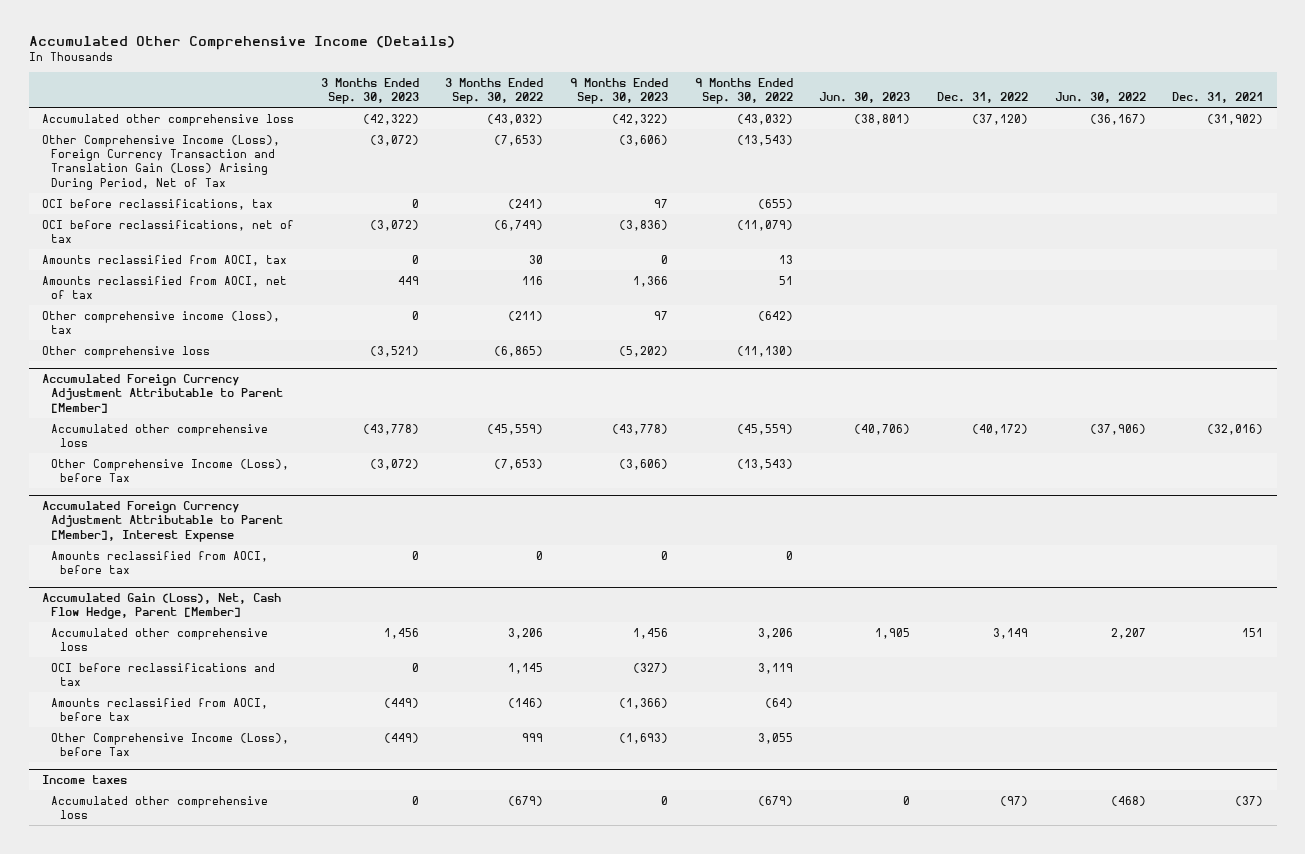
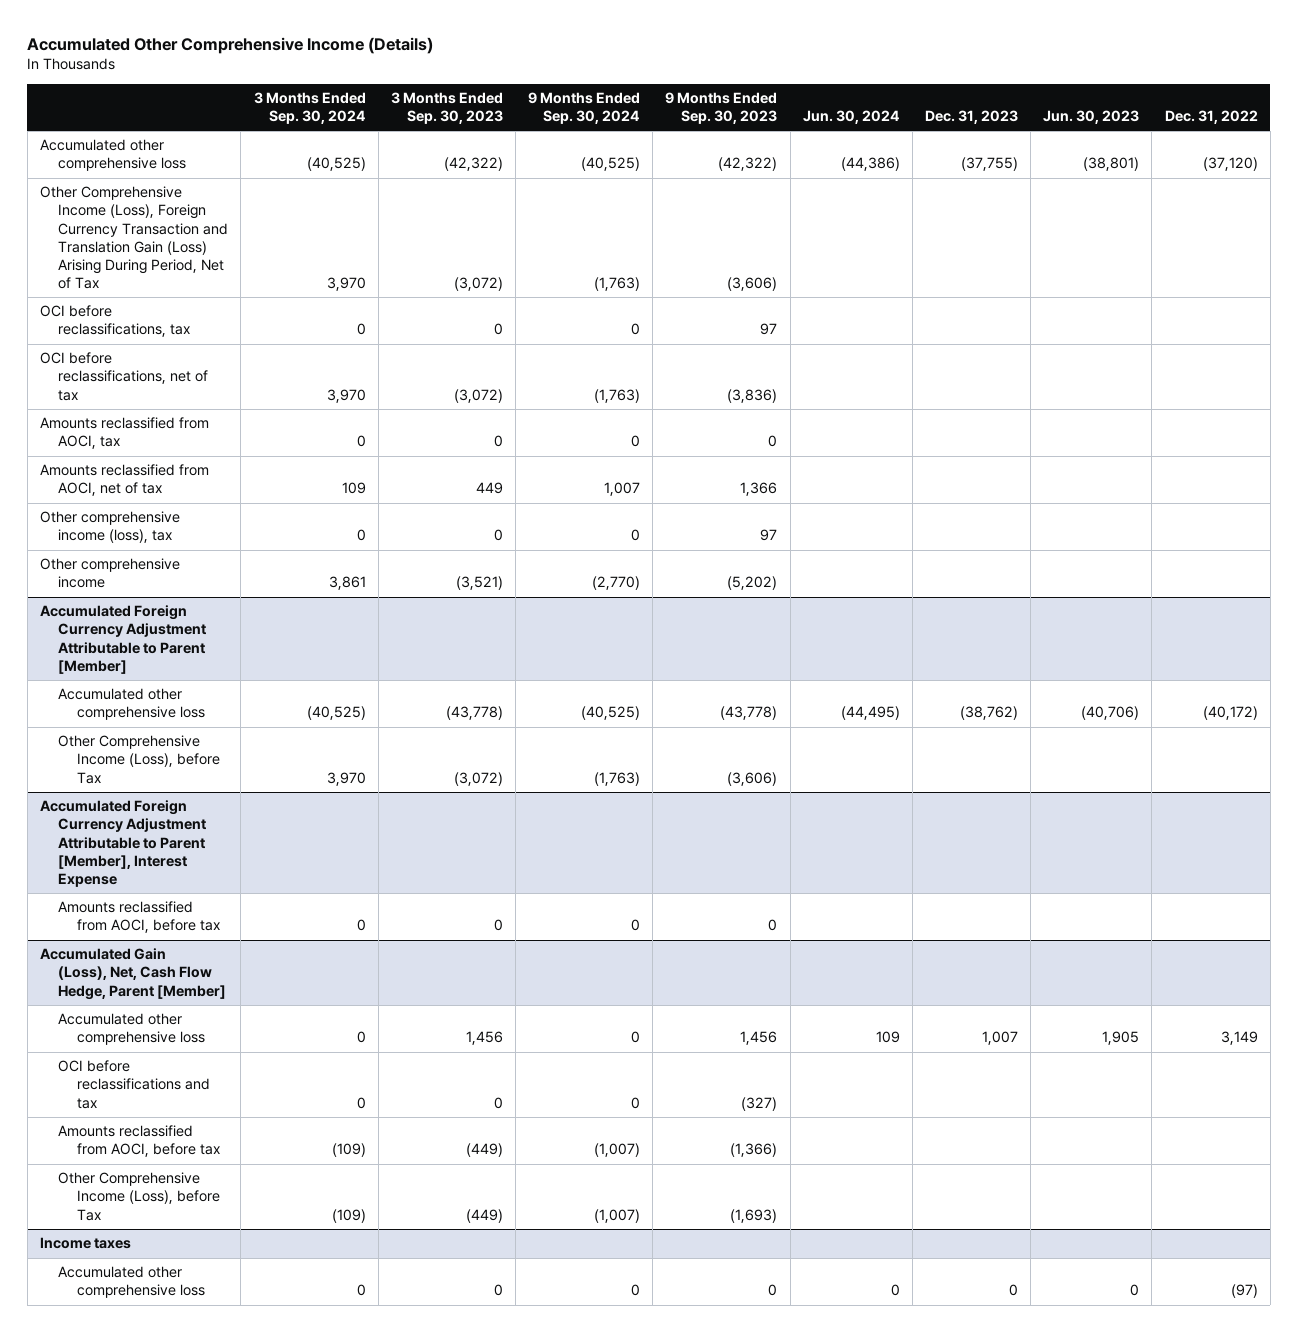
[445,77,544,105] 3 Months Ended Sep. 30, 2022 -> none
[694,77,793,105] 9 Months Ended Sep. 30, 2022 -> none
[1054,92,1146,104] Jun. 30, 2022 -> none
[1172,92,1264,104] Dec. 31, 2021 -> none
none -> [253,92,366,125] 3 Months Ended Sep. 30, 2024
none -> [528,92,641,125] 9 Months Ended Sep. 30, 2024
none -> [802,110,900,125] Jun. 30, 2024
none -> [925,110,1019,125] Dec. 31, 2023
[41,345,210,358] Other comprehensive loss -> [39,558,180,589] Other comprehensive income

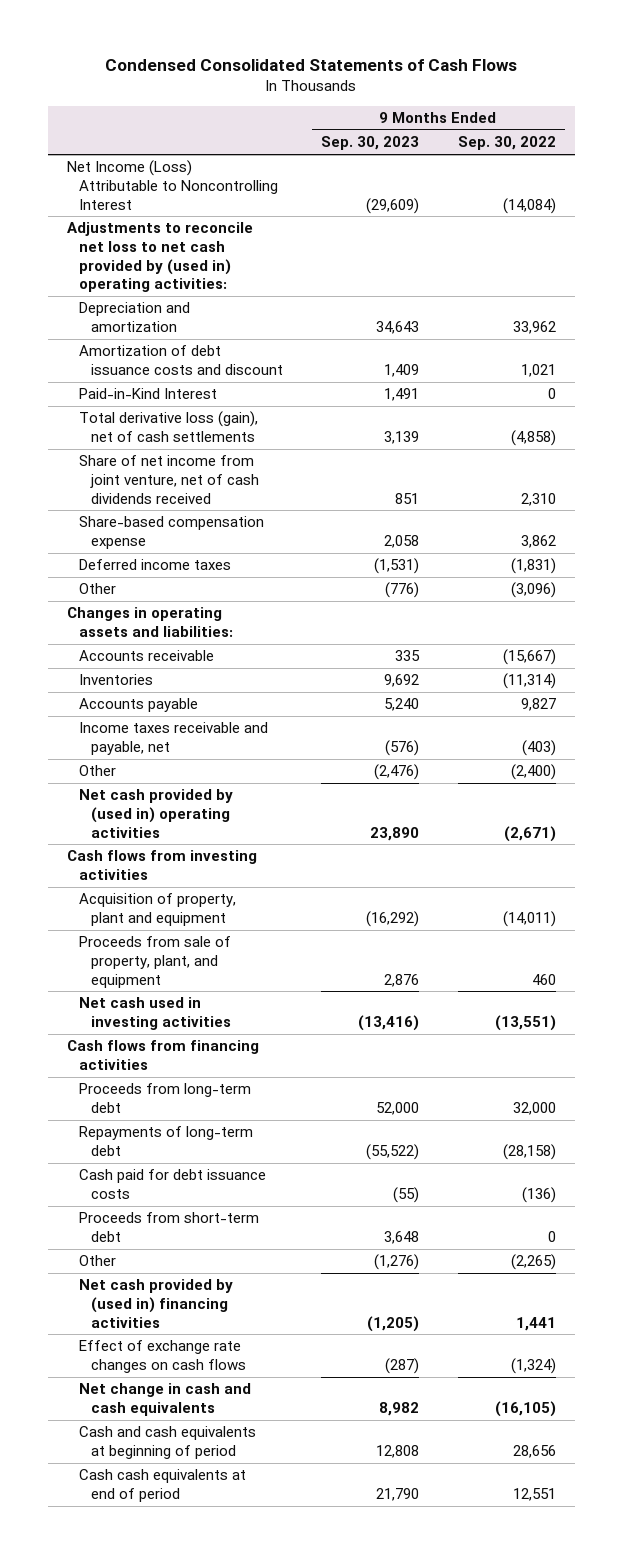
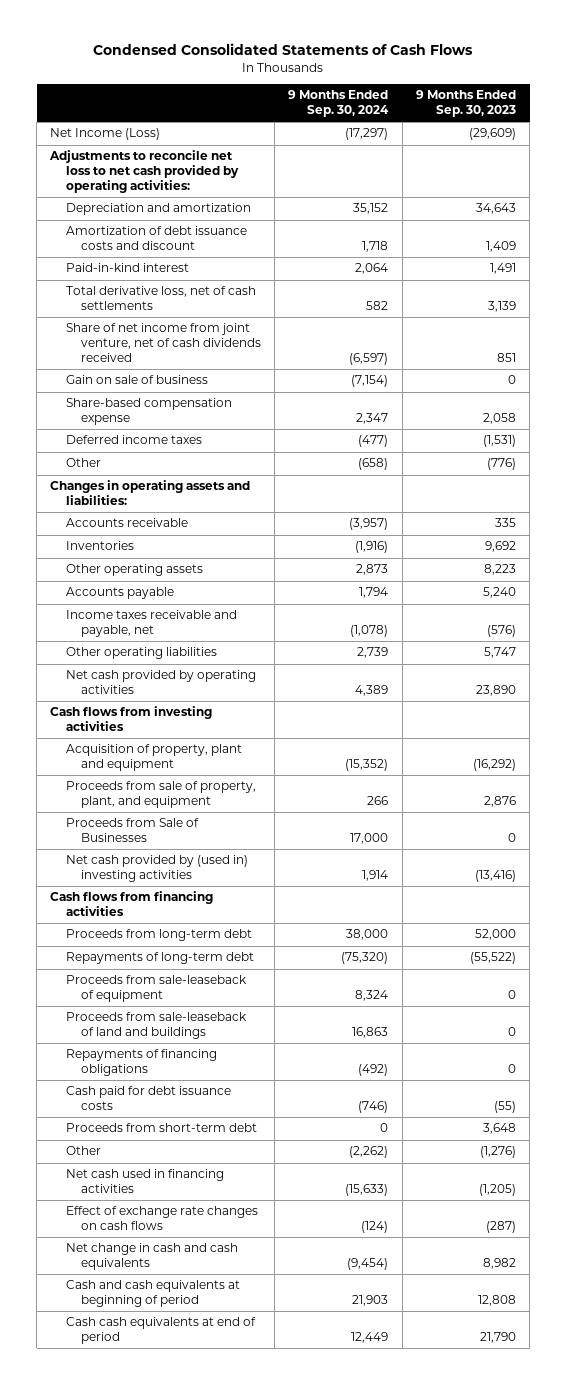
[457,136,556,151] Sep. 30, 2022 -> none
none -> [288,90,390,118] 9 Months Ended Sep. 30, 2024
[67,160,278,210] Net Income (Loss) Attributable to Noncontrolling Interest -> [50,128,161,141] Net Income (Loss)
[67,222,254,293] Adjustments to reconcile net loss to net cash provided by (used in) operating activities: -> [49,150,239,194] Adjustments to reconcile net loss to net cash provided by operating activities:
[78,388,217,400] Paid-in-Kind Interest -> [65,263,189,273] Paid-in-kind interest
[78,411,258,442] Total derivative loss (gain), net of cash settlements -> [65,286,256,311] Total derivative loss, net of cash settlements
none -> [65,375,208,385] Gain on sale of business
none -> [65,564,203,577] Other operating assets
[78,765,116,777] Other -> [65,647,217,660] Other operating liabilities
[374,764,420,781] (2,476) -> [483,647,516,659] 5,747
[78,789,233,838] Net cash provided by (used in) operating activities -> [65,670,256,695] Net cash provided by operating activities
none -> [65,818,199,843] Proceeds from Sale of Businesses
[78,997,231,1030] Net cash used in investing activities -> [65,855,248,883] Net cash provided by (used in) investing activities
none -> [65,975,247,1003] Proceeds from sale-leaseback of equipment
none -> [65,1012,247,1040] Proceeds from sale-leaseback of land and buildings
none -> [65,1049,217,1077] Repayments of financing obligations
[78,1279,233,1328] Net cash provided by (used in) financing activities -> [65,1169,224,1194] Net cash used in financing activities

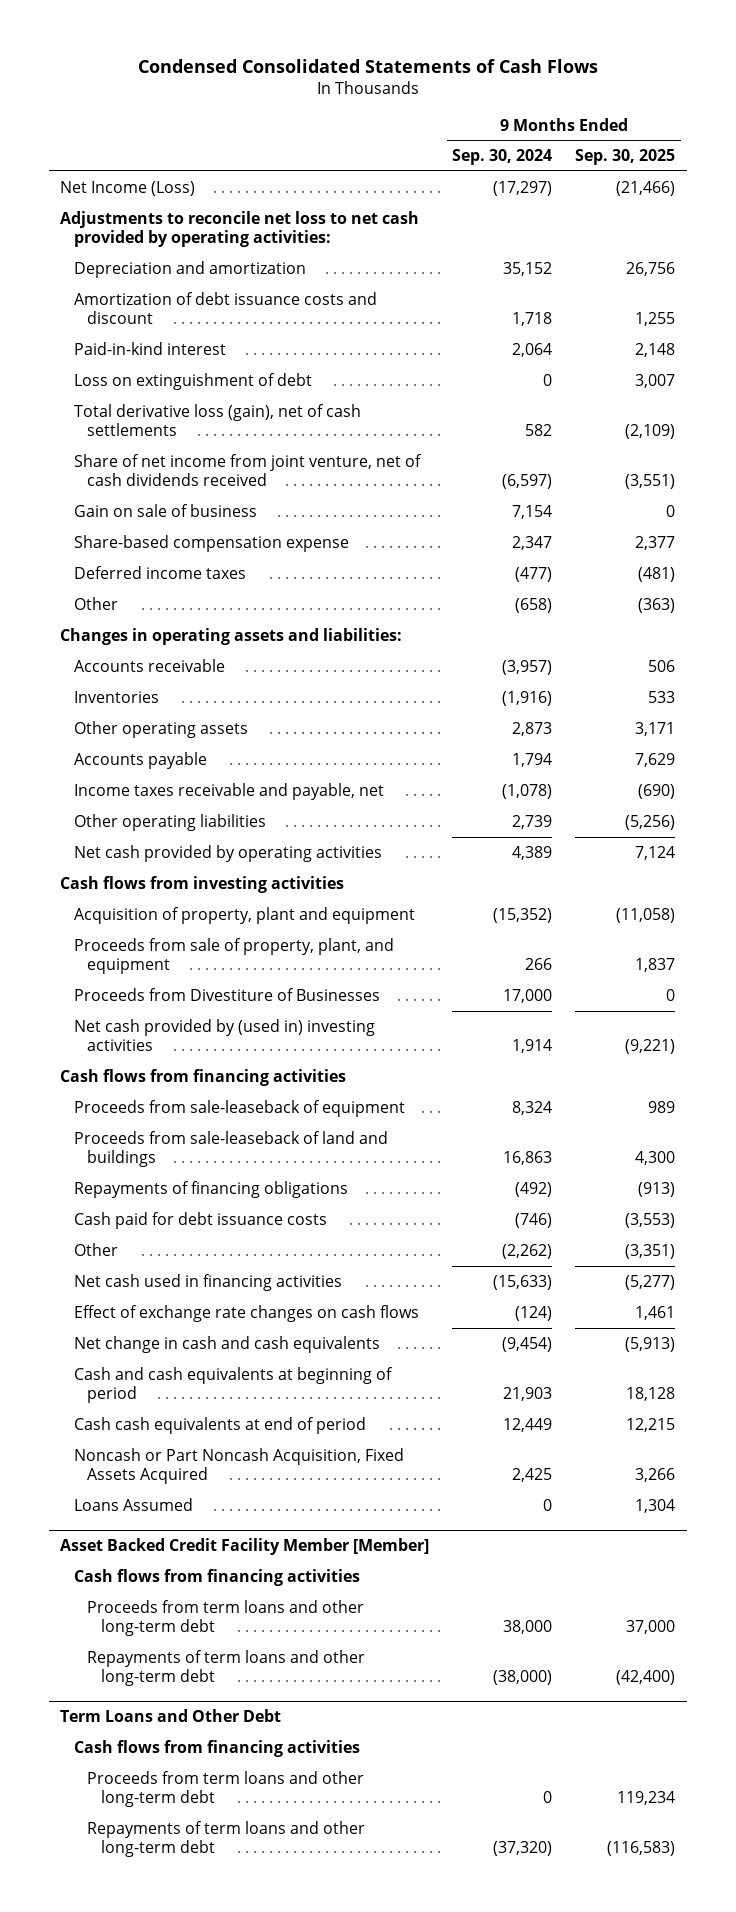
[415,90,516,118] 9 Months Ended Sep. 30, 2023 -> none
none -> [575,149,676,166] Sep. 30, 2025
none -> [73,372,312,390] Loss on extinguishment of debt
[65,286,256,311] Total derivative loss, net of cash settlements -> [73,403,361,436] Total derivative loss (gain), net of cash settlements
[351,375,389,388] (7,154) -> [512,504,553,519] 7,154
[65,818,199,843] Proceeds from Sale of Businesses -> [73,987,380,1001] Proceeds from Divestiture of Businesses
[65,929,252,942] Proceeds from long-term debt -> none
[65,952,254,965] Repayments of long-term debt -> none
[65,1123,257,1133] Proceeds from short-term debt -> none
none -> [73,1447,404,1484] Noncash or Part Noncash Acquisition, Fixed Assets Acquired
none -> [73,1497,193,1511] Loans Assumed
none -> [60,1538,430,1556] Asset Backed Credit Facility Member [Member]
none -> [73,1568,360,1586] Cash flows from financing activities
none -> [87,1599,365,1636] Proceeds from term loans and other long-term debt
none -> [87,1649,366,1686] Repayments of term loans and other long-term debt
none -> [60,1709,282,1723] Term Loans and Other Debt
none -> [73,1739,360,1757] Cash flows from financing activities
none -> [87,1770,365,1807] Proceeds from term loans and other long-term debt
none -> [87,1820,366,1857] Repayments of term loans and other long-term debt

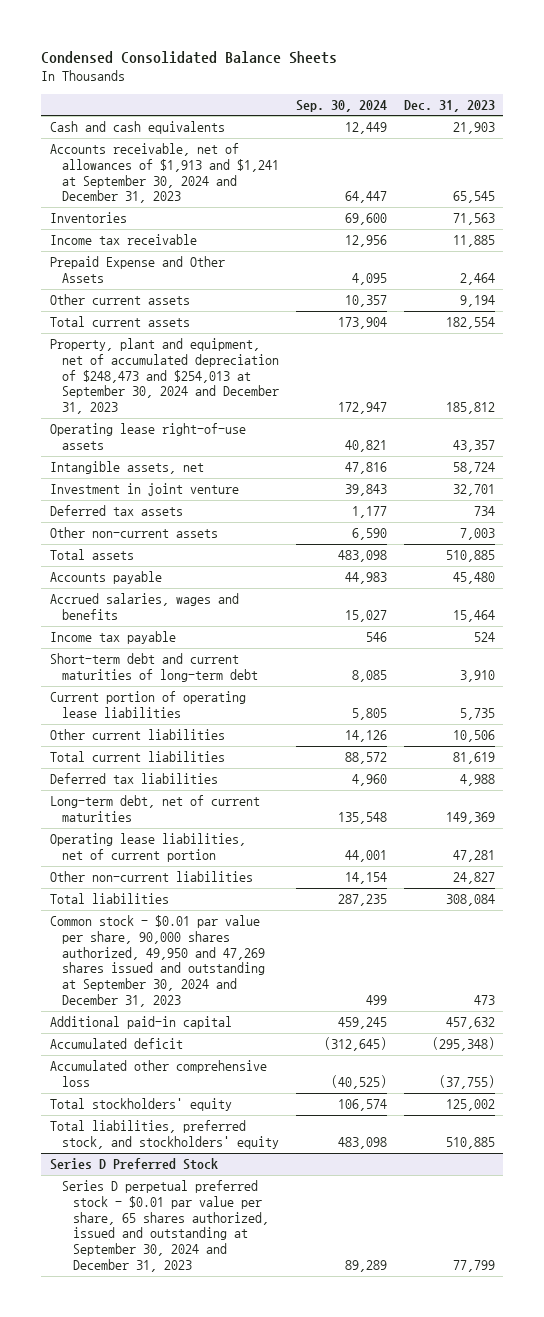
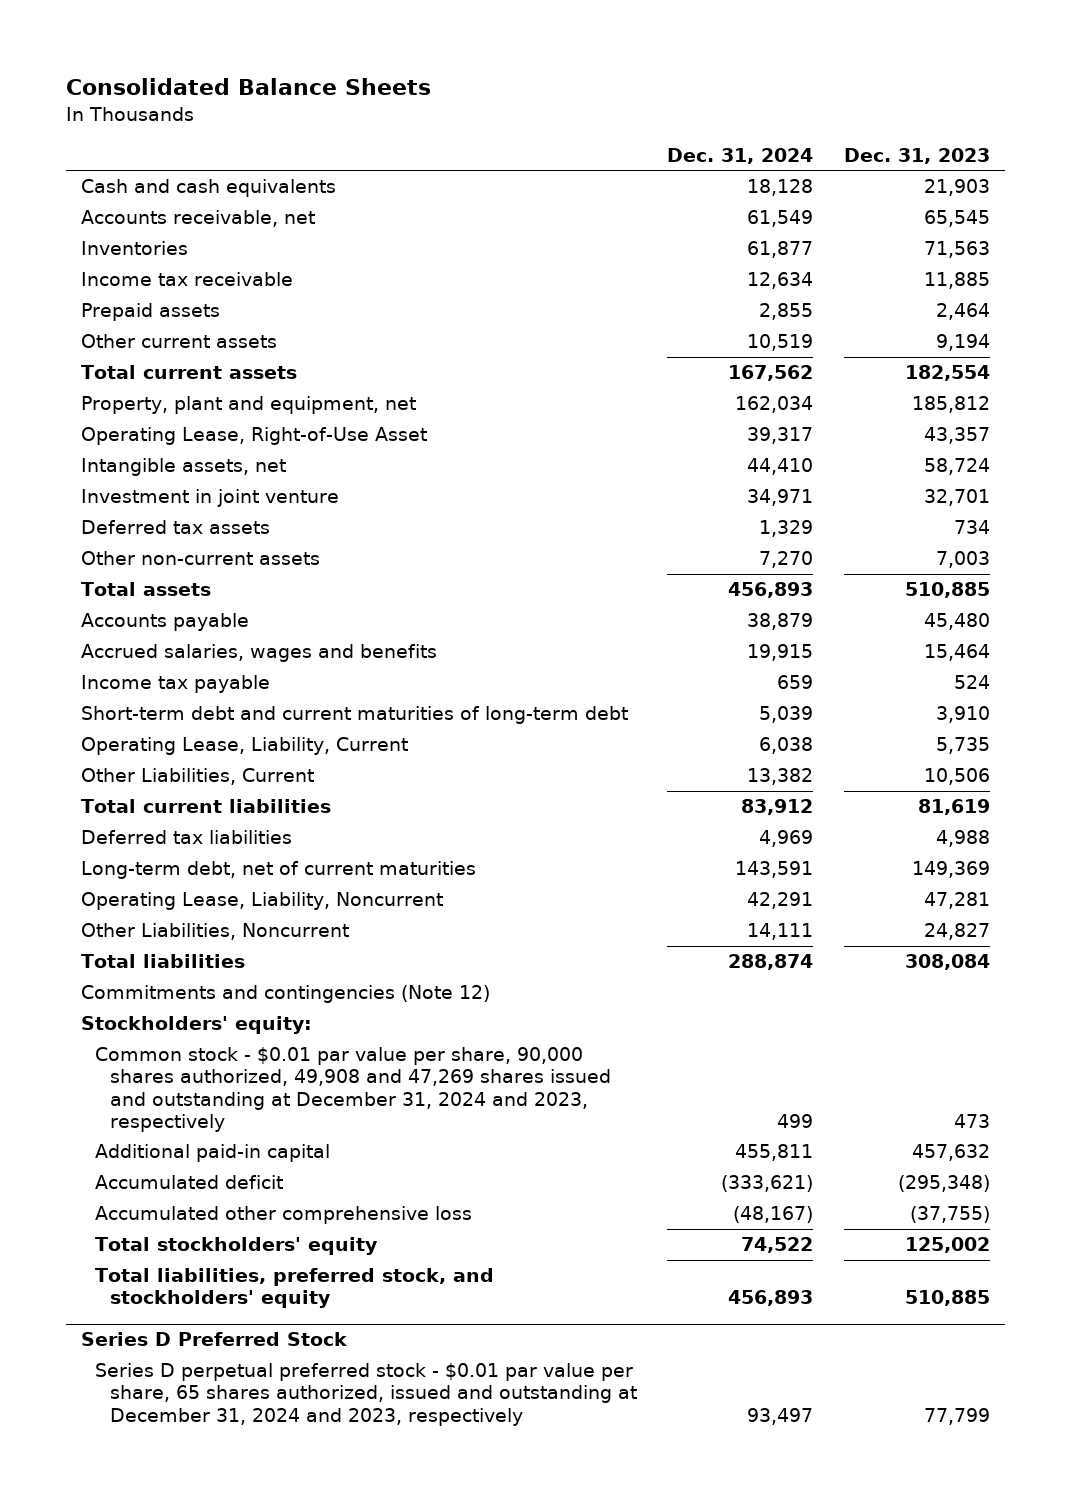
[41,51,338,65] Condensed Consolidated Balance Sheets -> [65,78,431,96] Consolidated Balance Sheets
[295,99,387,112] Sep. 30, 2024 -> none
none -> [667,147,814,164] Dec. 31, 2024
[49,143,279,204] Accounts receivable, net of allowances of $1,913 and $1,241 at September 30, 2024 and December 31, 2023 -> [81,210,316,228] Accounts receivable, net
[49,256,225,283] Prepaid Expense and Other Assets -> [81,303,221,322] Prepaid assets
[49,338,279,415] Property, plant and equipment, net of accumulated depreciation of $248,473 and $254,013 at September 30, 2024 and December 31, 2023 -> [81,396,417,415] Property, plant and equipment, net
[49,423,246,450] Operating lease right-of-use assets -> [81,427,428,446] Operating Lease, Right-of-Use Asset
[49,691,246,718] Current portion of operating lease liabilities -> [81,737,409,756] Operating Lease, Liability, Current
[49,729,225,741] Other current liabilities -> [81,768,315,786] Other Liabilities, Current
[49,833,246,862] Operating lease liabilities, net of current portion -> [81,892,444,911] Operating Lease, Liability, Noncurrent
[49,871,253,883] Other non-current liabilities -> [81,923,350,941] Other Liabilities, Noncurrent
none -> [81,985,491,1004] Commitments and contingencies (Note 12)
none -> [81,1016,313,1035] Stockholders' equity:
[49,915,265,1007] Common stock - $0.01 par value per share, 90,000 shares authorized, 49,950 and 47,269 shares issued and outstanding at September 30, 2024 and December 31, 2023 -> [95,1047,611,1132] Common stock - $0.01 par value per share, 90,000 shares authorized, 49,908 and 47,269 shares issued and outstanding at December 31, 2024 and 2023, respectively
[61,1180,270,1272] Series D perpetual preferred stock - $0.01 par value per share, 65 shares authorized, issued and outstanding at September 30, 2024 and December 31, 2023 -> [95,1363,637,1426] Series D perpetual preferred stock - $0.01 par value per share, 65 shares authorized, issued and outstanding at December 31, 2024 and 2023, respectively

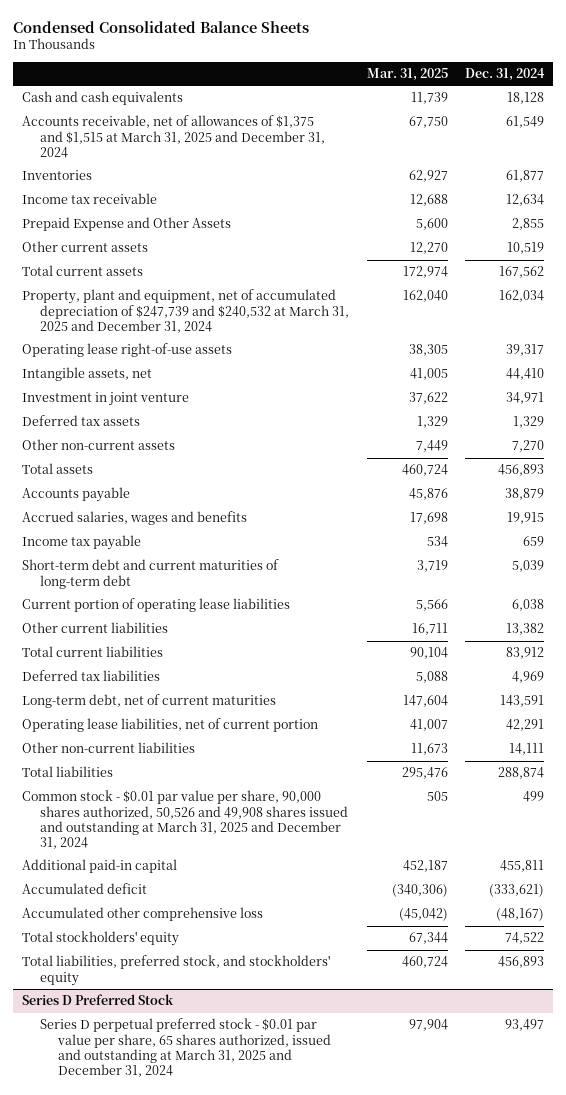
[65,78,431,96] Consolidated Balance Sheets -> [13,20,310,33] Condensed Consolidated Balance Sheets
[843,147,990,164] Dec. 31, 2023 -> none
none -> [366,68,448,82] Mar. 31, 2025
[81,210,316,228] Accounts receivable, net -> [21,115,326,158] Accounts receivable, net of allowances of $1,375 and $1,515 at March 31, 2025 and December 31, 2024
[81,303,221,322] Prepaid assets -> [21,217,231,232] Prepaid Expense and Other Assets
[81,396,417,415] Property, plant and equipment, net -> [21,289,350,333] Property, plant and equipment, net of accumulated depreciation of $247,739 and $240,532 at March 31, 2025 and December 31, 2024
[81,427,428,446] Operating Lease, Right-of-Use Asset -> [21,343,232,358] Operating lease right-of-use assets
[81,737,409,756] Operating Lease, Liability, Current -> [21,598,290,613] Current portion of operating lease liabilities
[81,768,315,786] Other Liabilities, Current -> [21,622,168,634] Other current liabilities
[81,892,444,911] Operating Lease, Liability, Noncurrent -> [21,718,318,733] Operating lease liabilities, net of current portion
[81,923,350,941] Other Liabilities, Noncurrent -> [21,742,195,754] Other non-current liabilities
[81,985,491,1004] Commitments and contingencies (Note 12) -> none
[81,1016,313,1035] Stockholders' equity: -> none
[95,1047,611,1132] Common stock - $0.01 par value per share, 90,000 shares authorized, 49,908 and 47,269 shares issued and outstanding at December 31, 2024 and 2023, respectively -> [21,790,349,849] Common stock - $0.01 par value per share, 90,000 shares authorized, 50,526 and 49,908 shares issued and outstanding at March 31, 2025 and December 31, 2024
[95,1363,637,1426] Series D perpetual preferred stock - $0.01 par value per share, 65 shares authorized, issued and outstanding at December 31, 2024 and 2023, respectively -> [40,1018,332,1077] Series D perpetual preferred stock - $0.01 par value per share, 65 shares authorized, issued and outstanding at March 31, 2025 and December 31, 2024

